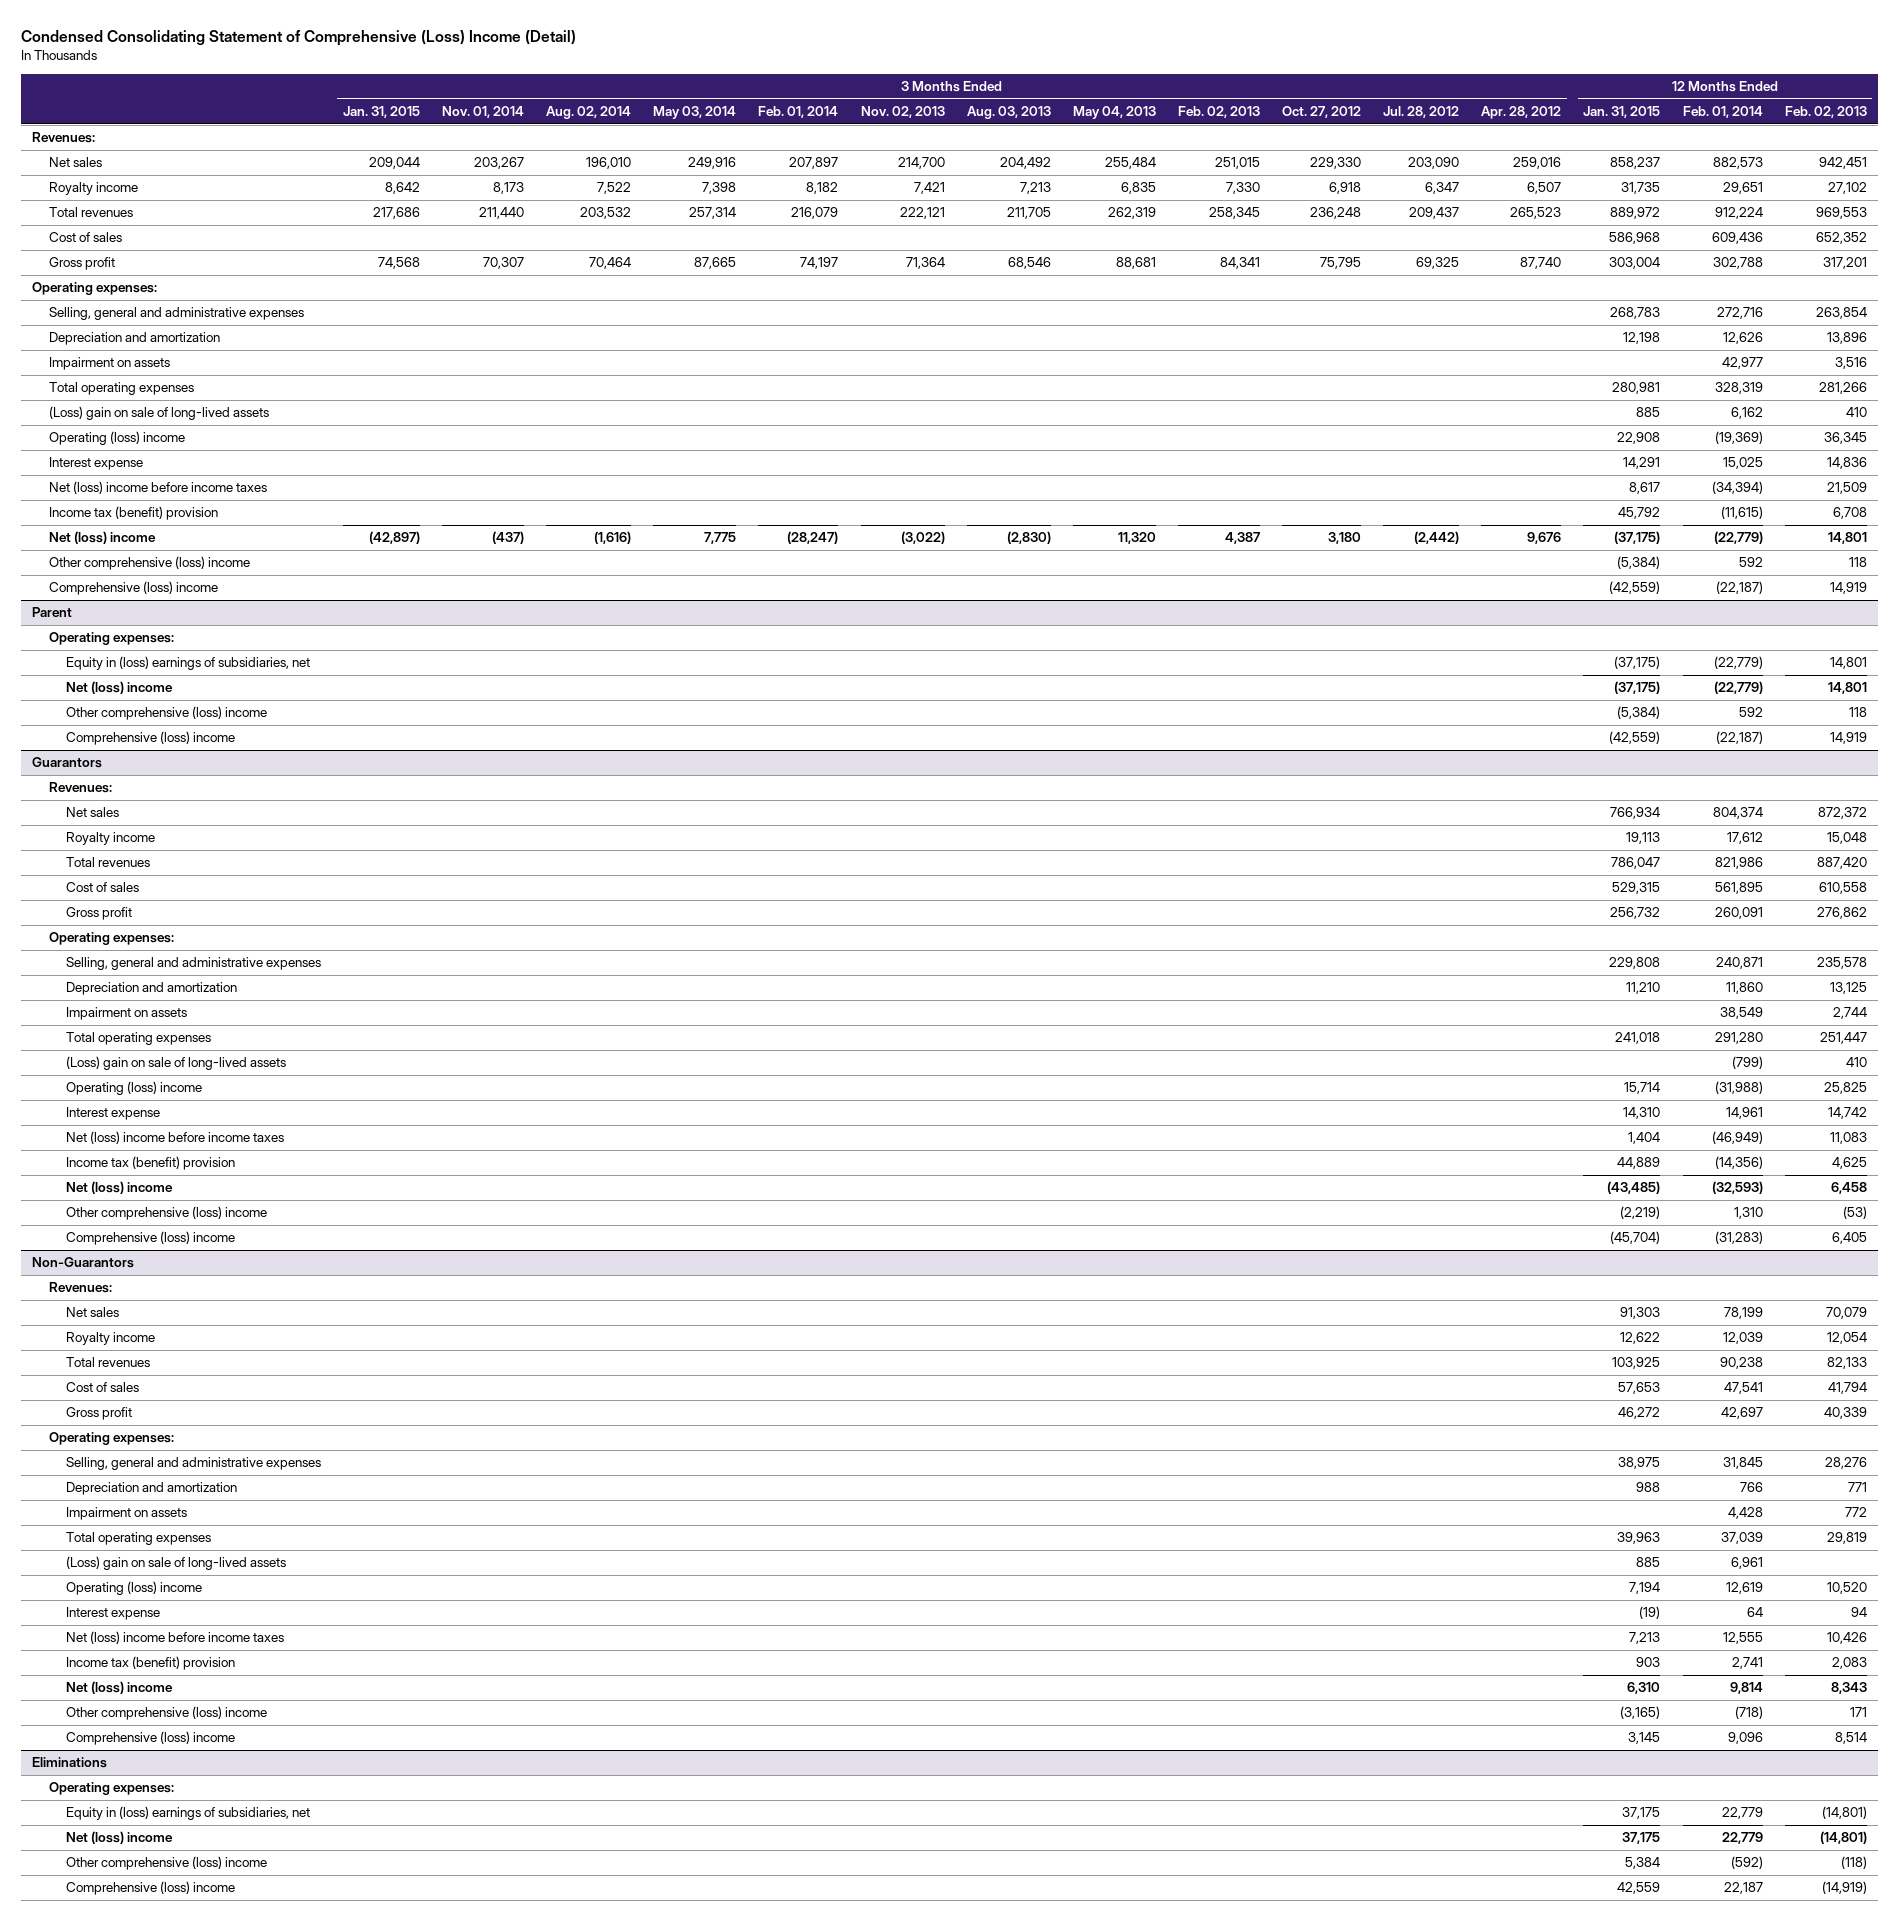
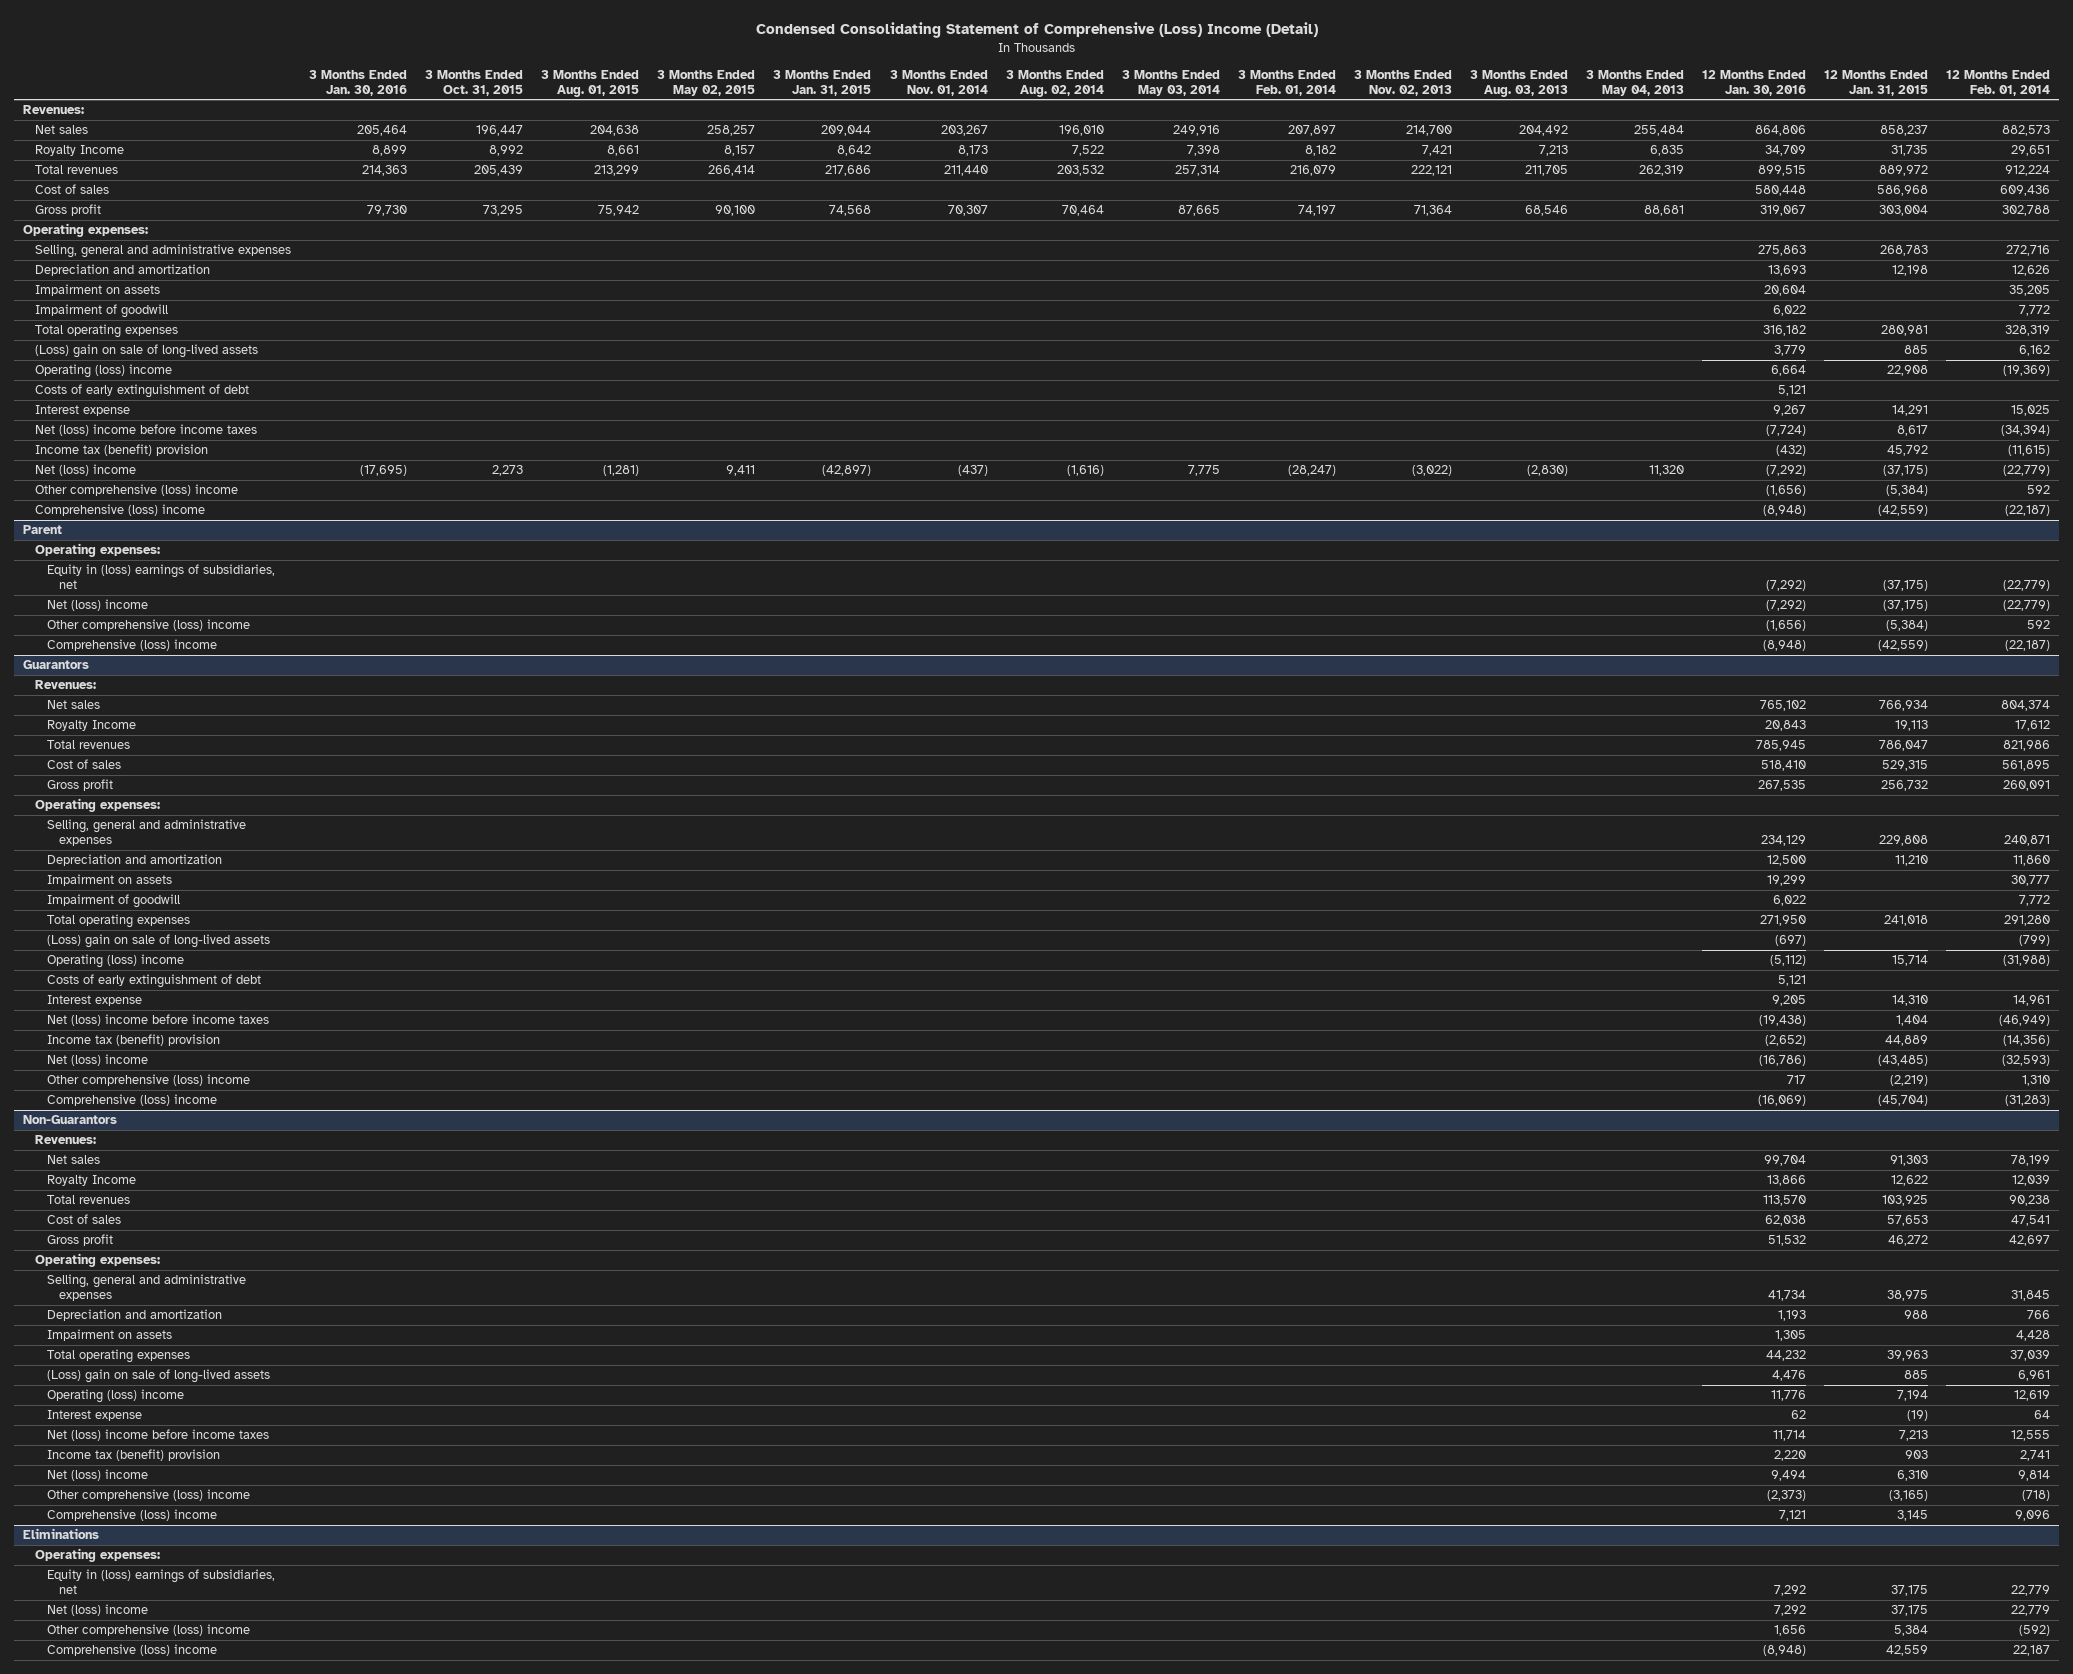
[1177,106,1260,119] Feb. 02, 2013 -> none
[1282,106,1362,119] Oct. 27, 2012 -> none
[1383,106,1460,119] Jul. 28, 2012 -> none
[1481,106,1562,120] Apr. 28, 2012 -> none
[1784,106,1867,119] Feb. 02, 2013 -> none
none -> [309,69,408,96] 3 Months Ended Jan. 30, 2016
none -> [425,69,524,96] 3 Months Ended Oct. 31, 2015
none -> [541,69,640,97] 3 Months Ended Aug. 01, 2015
none -> [657,69,756,96] 3 Months Ended May 02, 2015
none -> [1701,69,1806,96] 12 Months Ended Jan. 30, 2016
[48,182,138,196] Royalty income -> [35,145,125,157] Royalty Income
[1721,357,1763,370] 42,977 -> [2008,285,2050,297] 35,205
none -> [35,304,169,319] Impairment of goodwill
none -> [35,384,250,399] Costs of early extinguishment of debt
[65,832,155,846] Royalty income -> [47,720,137,732] Royalty Income
[1719,1007,1763,1020] 38,549 -> [2010,875,2050,887] 30,777
none -> [47,894,181,909] Impairment of goodwill
none -> [47,974,262,989] Costs of early extinguishment of debt
[65,1332,155,1346] Royalty income -> [47,1175,137,1187] Royalty Income

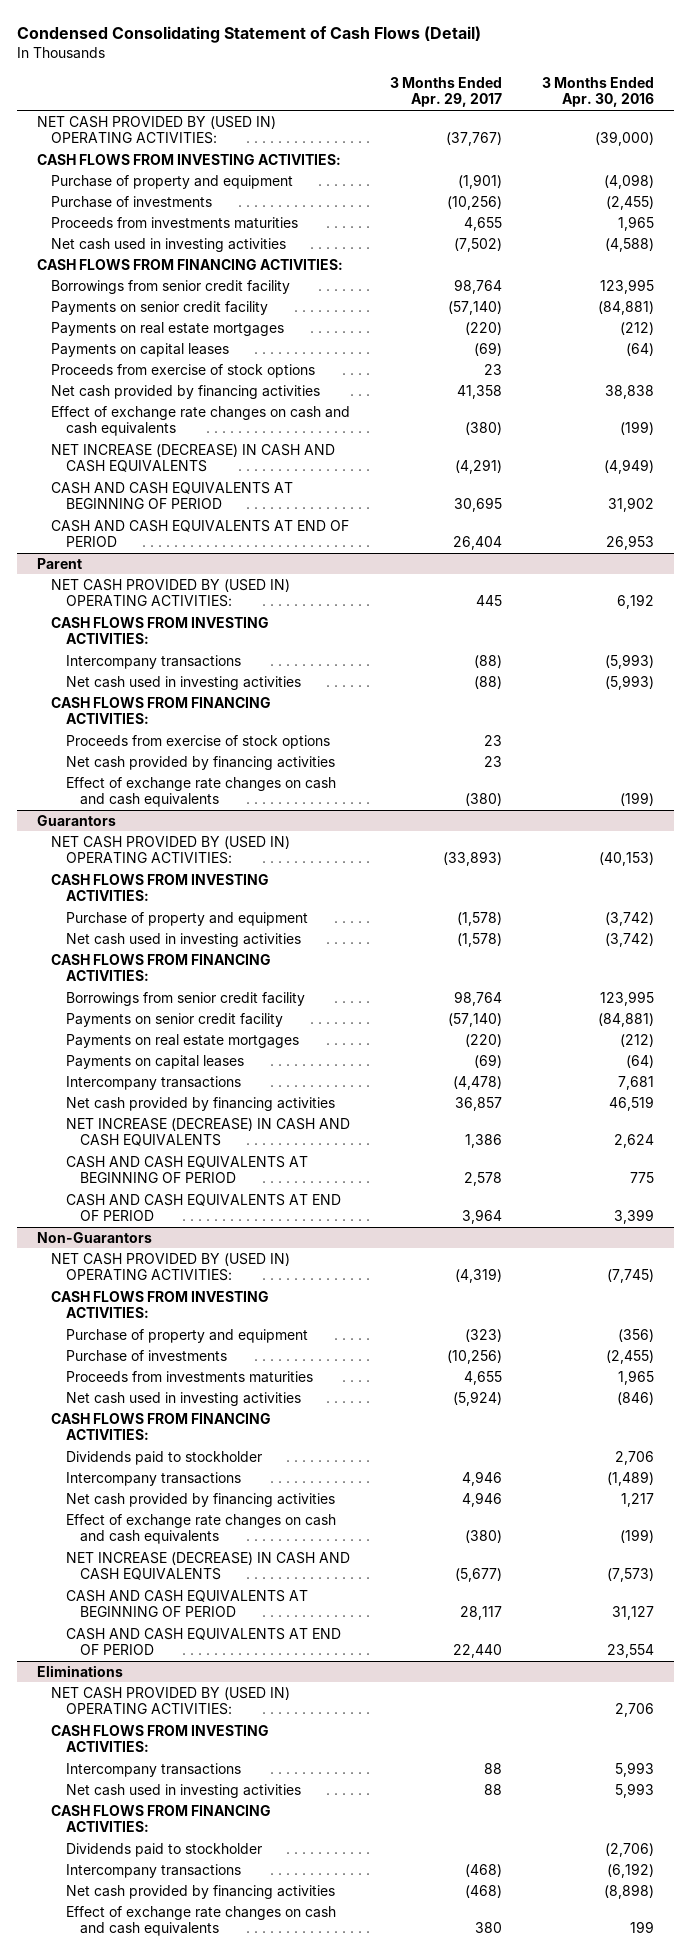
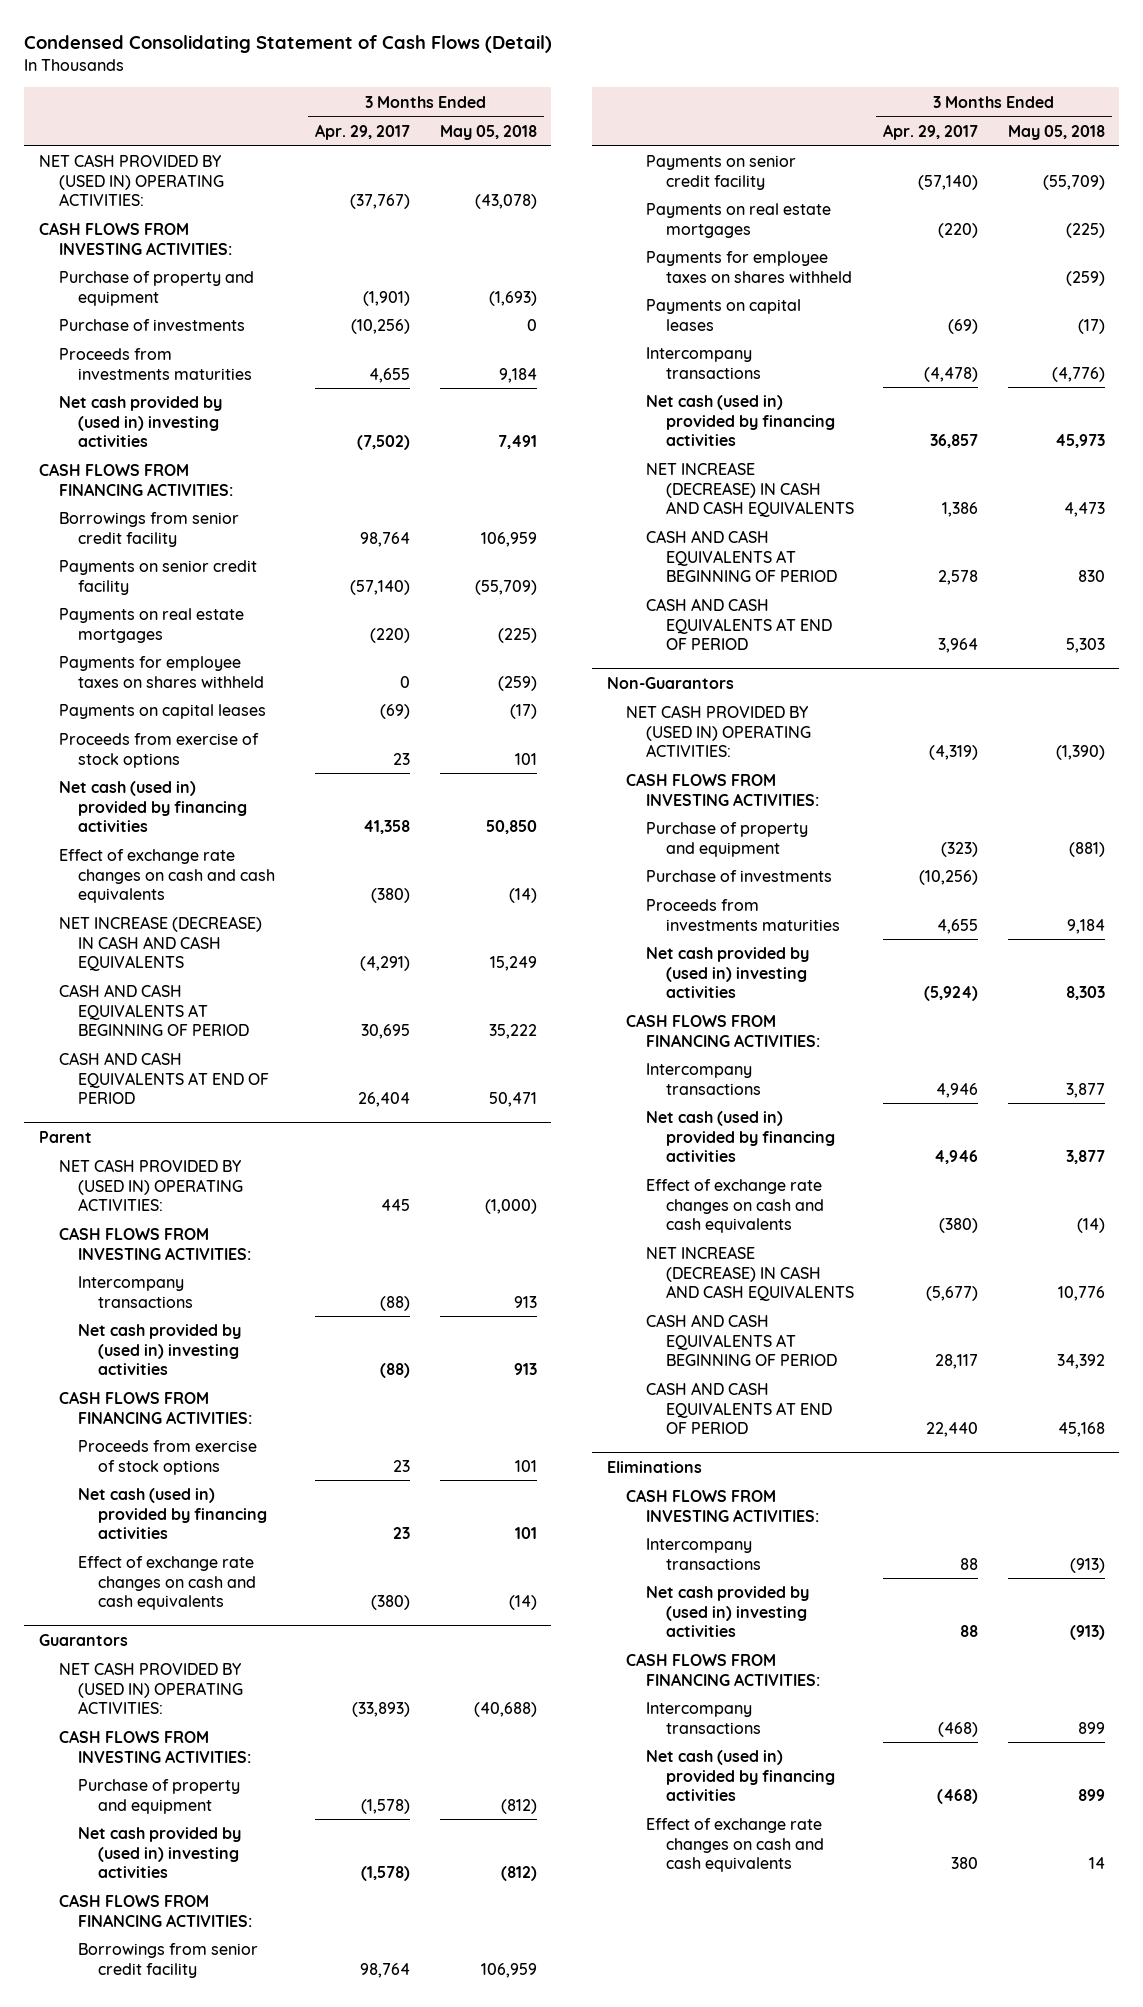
[542,77,655,108] 3 Months Ended Apr. 30, 2016 -> none
none -> [439,124,537,140] May 05, 2018
[51,237,287,252] Net cash used in investing activities -> [58,396,222,448] Net cash provided by (used in) investing activities
none -> [58,656,265,688] Payments for employee taxes on shares withheld
[51,384,321,399] Net cash provided by financing activities -> [58,781,248,833] Net cash (used in) provided by financing activities
[65,675,301,690] Net cash used in investing activities -> [78,1324,242,1376] Net cash provided by (used in) investing activities
[65,755,335,770] Net cash provided by financing activities -> [78,1488,267,1540] Net cash (used in) provided by financing activities
[65,932,301,947] Net cash used in investing activities -> [78,1827,242,1879] Net cash provided by (used in) investing activities
none -> [646,251,852,283] Payments for employee taxes on shares withheld
[65,1096,335,1111] Net cash provided by financing activities -> [646,395,835,447] Net cash (used in) provided by financing activities
[65,1391,301,1406] Net cash used in investing activities -> [646,947,810,999] Net cash provided by (used in) investing activities
[65,1450,262,1465] Dividends paid to stockholder -> none
[65,1492,335,1507] Net cash provided by financing activities -> [646,1111,835,1163] Net cash (used in) provided by financing activities
[51,1686,291,1716] NET CASH PROVIDED BY (USED IN) OPERATING ACTIVITIES: -> none
[65,1783,301,1798] Net cash used in investing activities -> [646,1586,810,1638] Net cash provided by (used in) investing activities
[65,1842,262,1857] Dividends paid to stockholder -> none
[65,1884,335,1899] Net cash provided by financing activities -> [646,1750,835,1802] Net cash (used in) provided by financing activities

